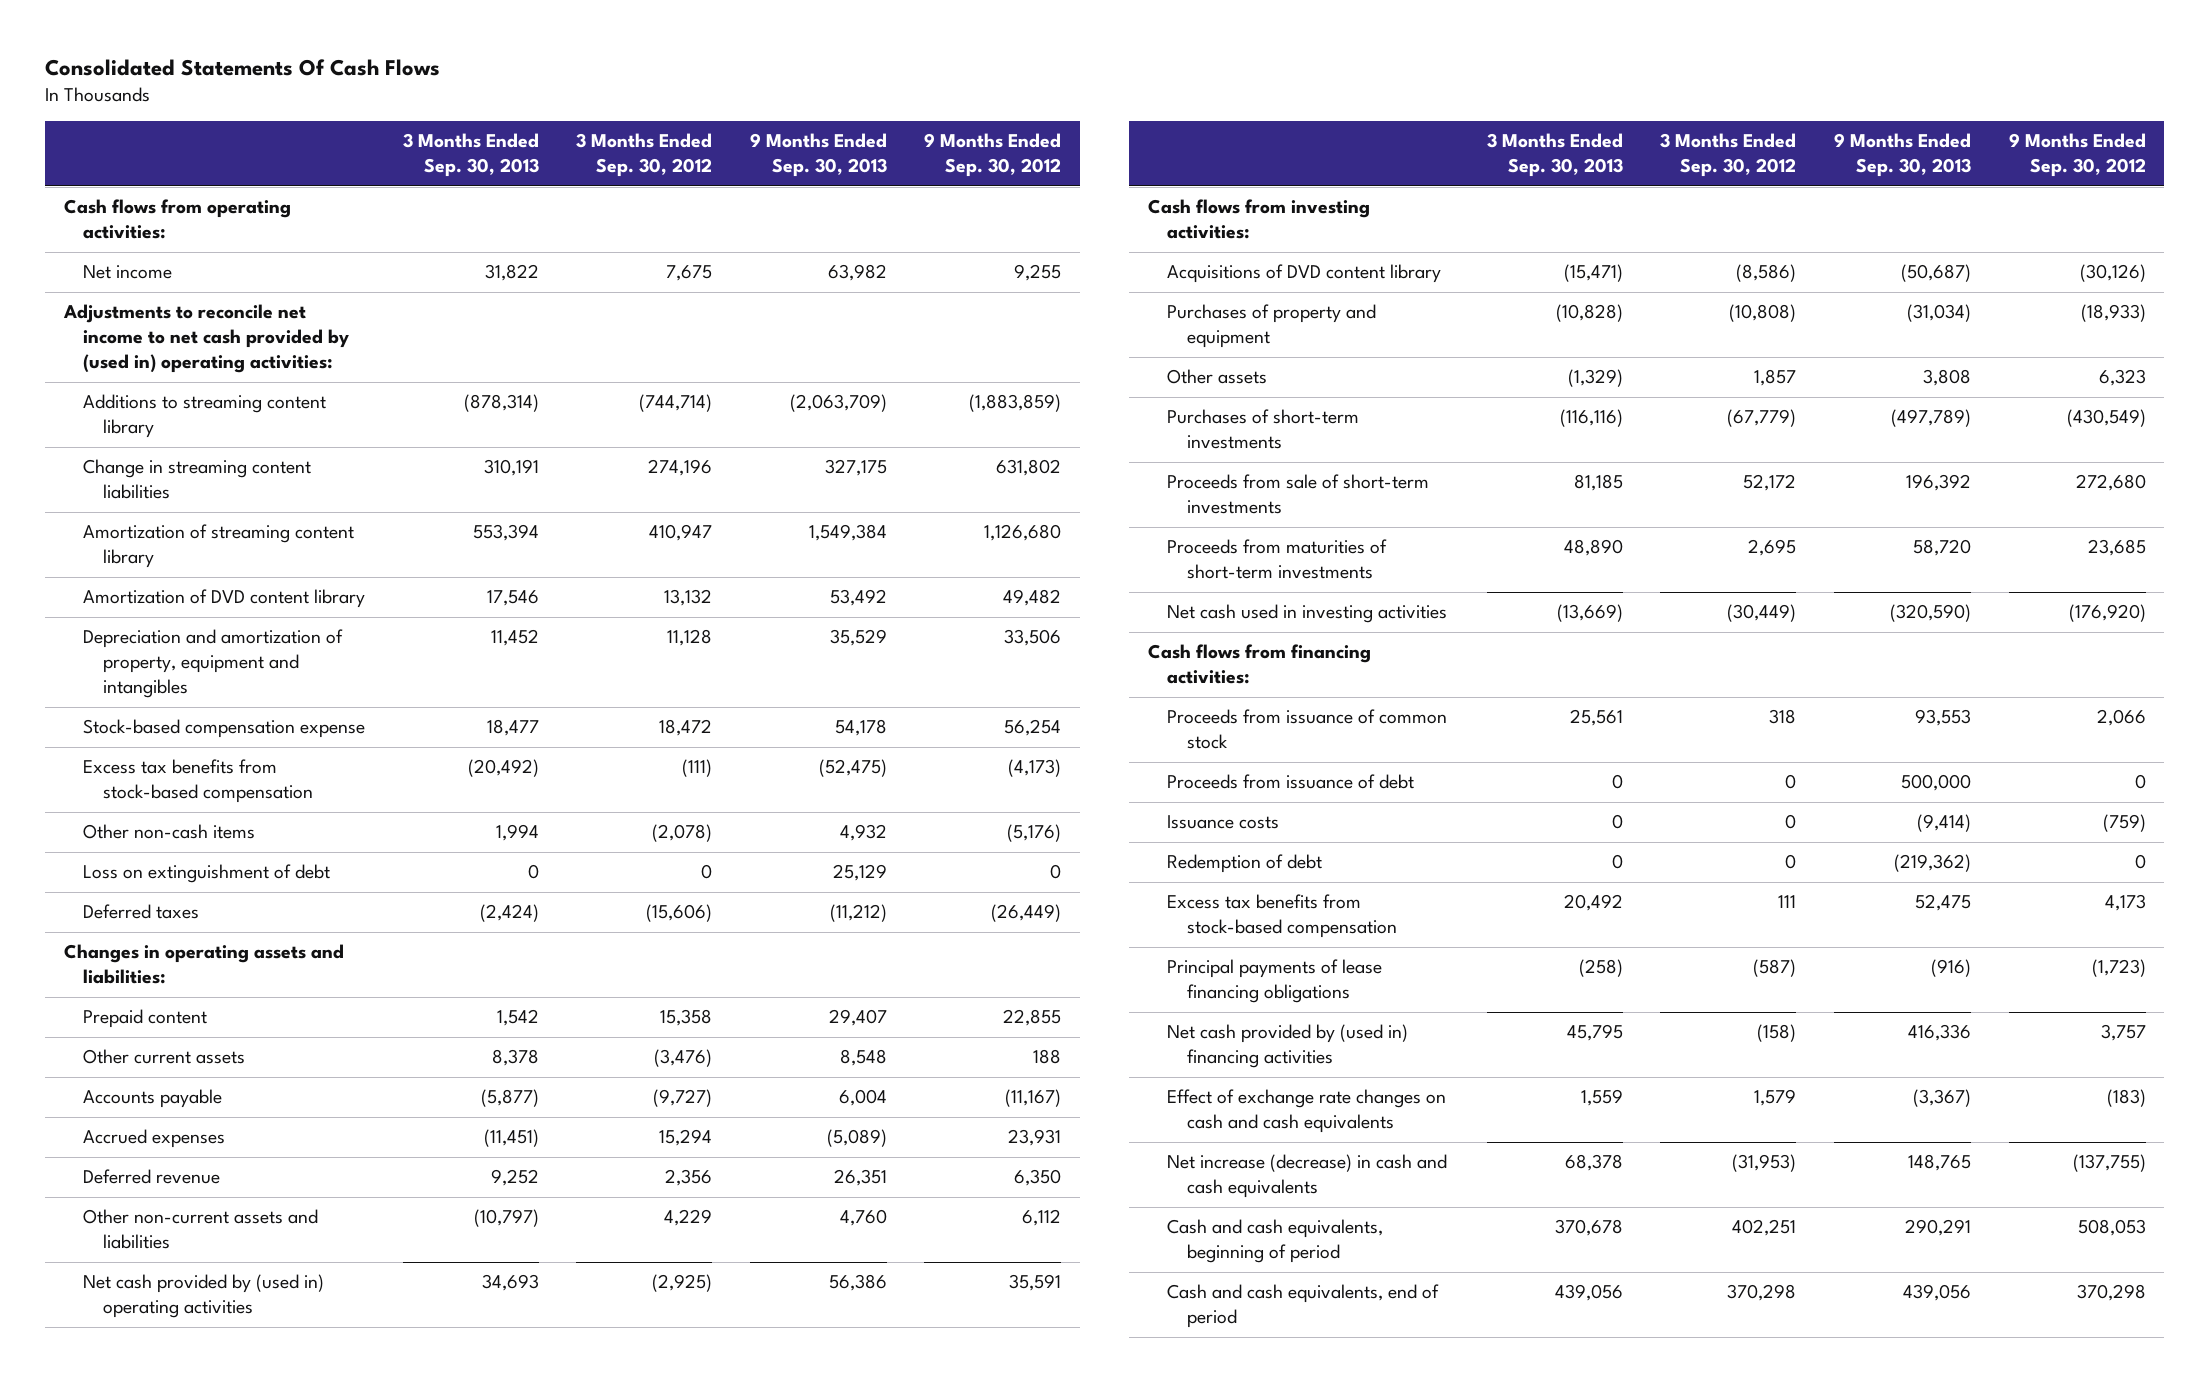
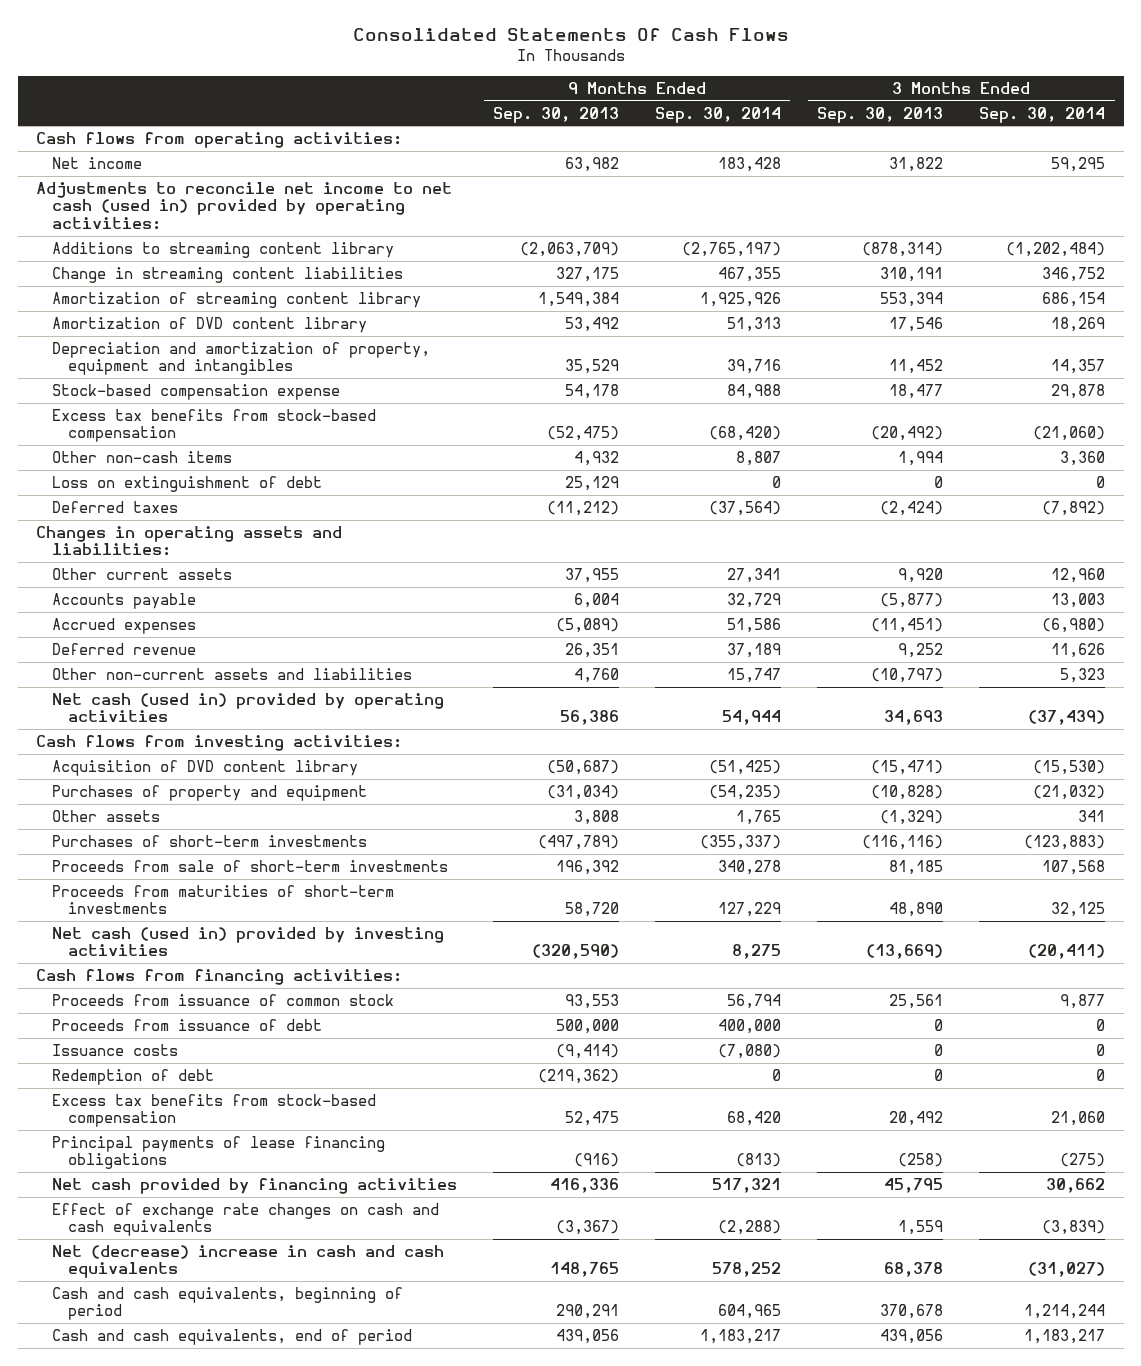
[576,133,713,178] 3 Months Ended Sep. 30, 2012 -> none
[924,133,1062,178] 9 Months Ended Sep. 30, 2012 -> none
none -> [655,106,782,123] Sep. 30, 2014
none -> [979,106,1106,123] Sep. 30, 2014
[62,304,350,374] Adjustments to reconcile net income to net cash provided by (used in) operating activities: -> [35,182,452,230] Adjustments to reconcile net income to net cash (used in) provided by operating activities:
[83,1009,208,1029] Prepaid content -> none
[491,1049,539,1067] 8,378 -> [898,568,944,584] 9,920
[839,1049,887,1067] 8,548 -> [564,568,619,584] 37,955
[83,1274,325,1319] Net cash provided by (used in) operating activities -> [51,693,444,723] Net cash (used in) provided by operating activities
[1167,264,1442,284] Acquisitions of DVD content library -> [51,760,358,777] Acquisition of DVD content library
[1167,604,1448,624] Net cash used in investing activities -> [51,927,444,957] Net cash (used in) provided by investing activities
[1167,1024,1409,1069] Net cash provided by (used in) financing activities -> [51,1178,457,1195] Net cash provided by financing activities
[1167,1154,1448,1199] Net increase (decrease) in cash and cash equivalents -> [51,1245,444,1279] Net (decrease) increase in cash and cash equivalents

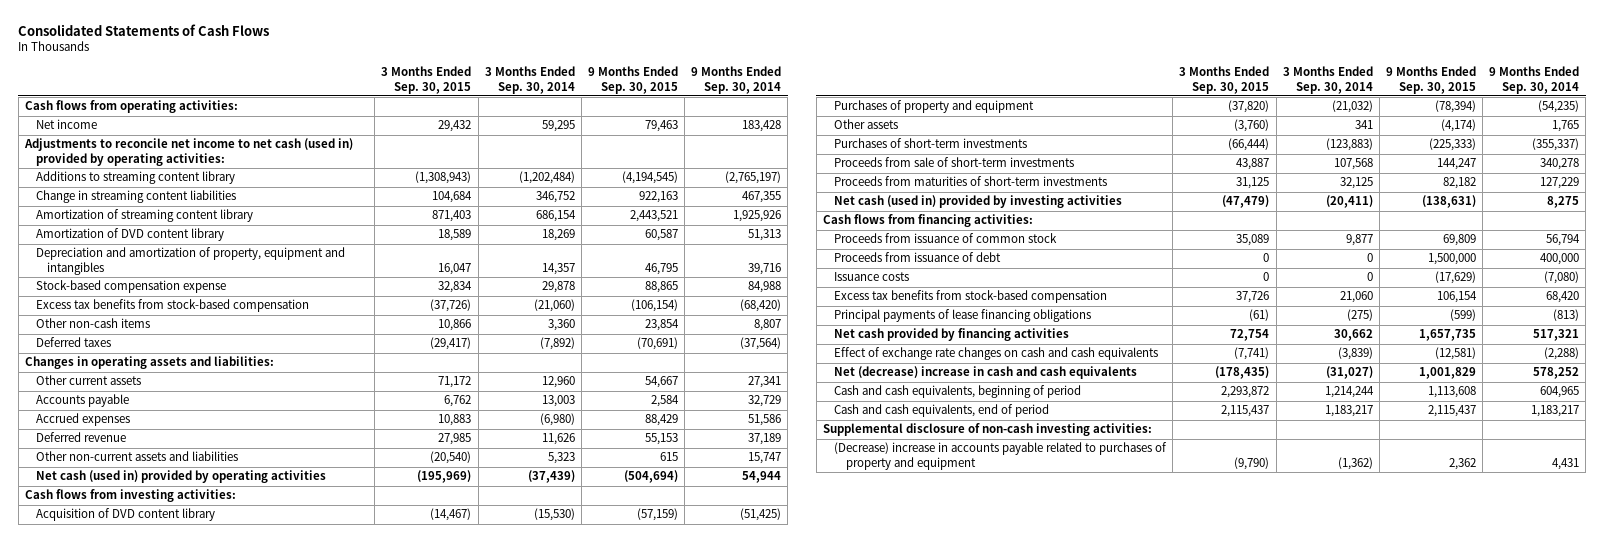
[352,27,789,41] Consolidated Statements Of Cash Flows -> [18,23,270,36] Consolidated Statements of Cash Flows
[492,106,619,123] Sep. 30, 2013 -> none
[817,106,944,123] Sep. 30, 2013 -> none
none -> [381,66,472,94] 3 Months Ended Sep. 30, 2015
none -> [587,66,678,94] 9 Months Ended Sep. 30, 2015
[51,476,322,493] Loss on extinguishment of debt -> none
[51,1069,214,1086] Redemption of debt -> none
none -> [822,423,1152,437] Supplemental disclosure of non-cash investing activities:
none -> [834,442,1168,471] (Decrease) increase in accounts payable related to purchases of property and equipment

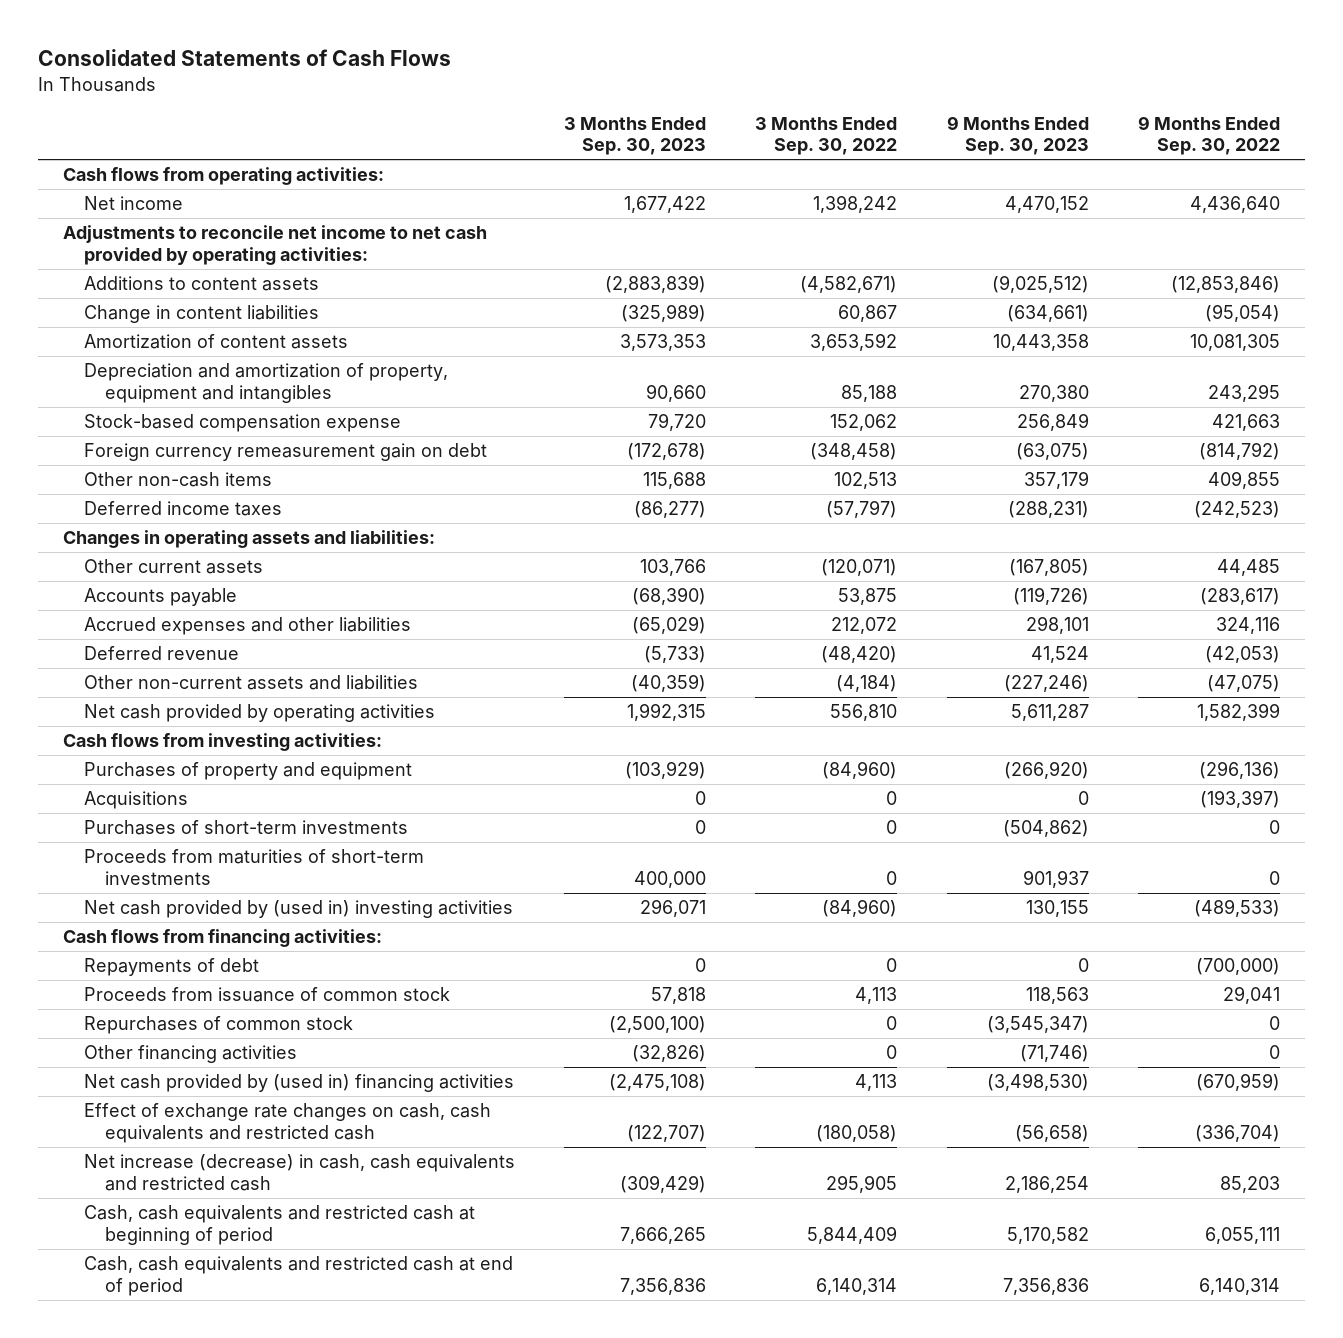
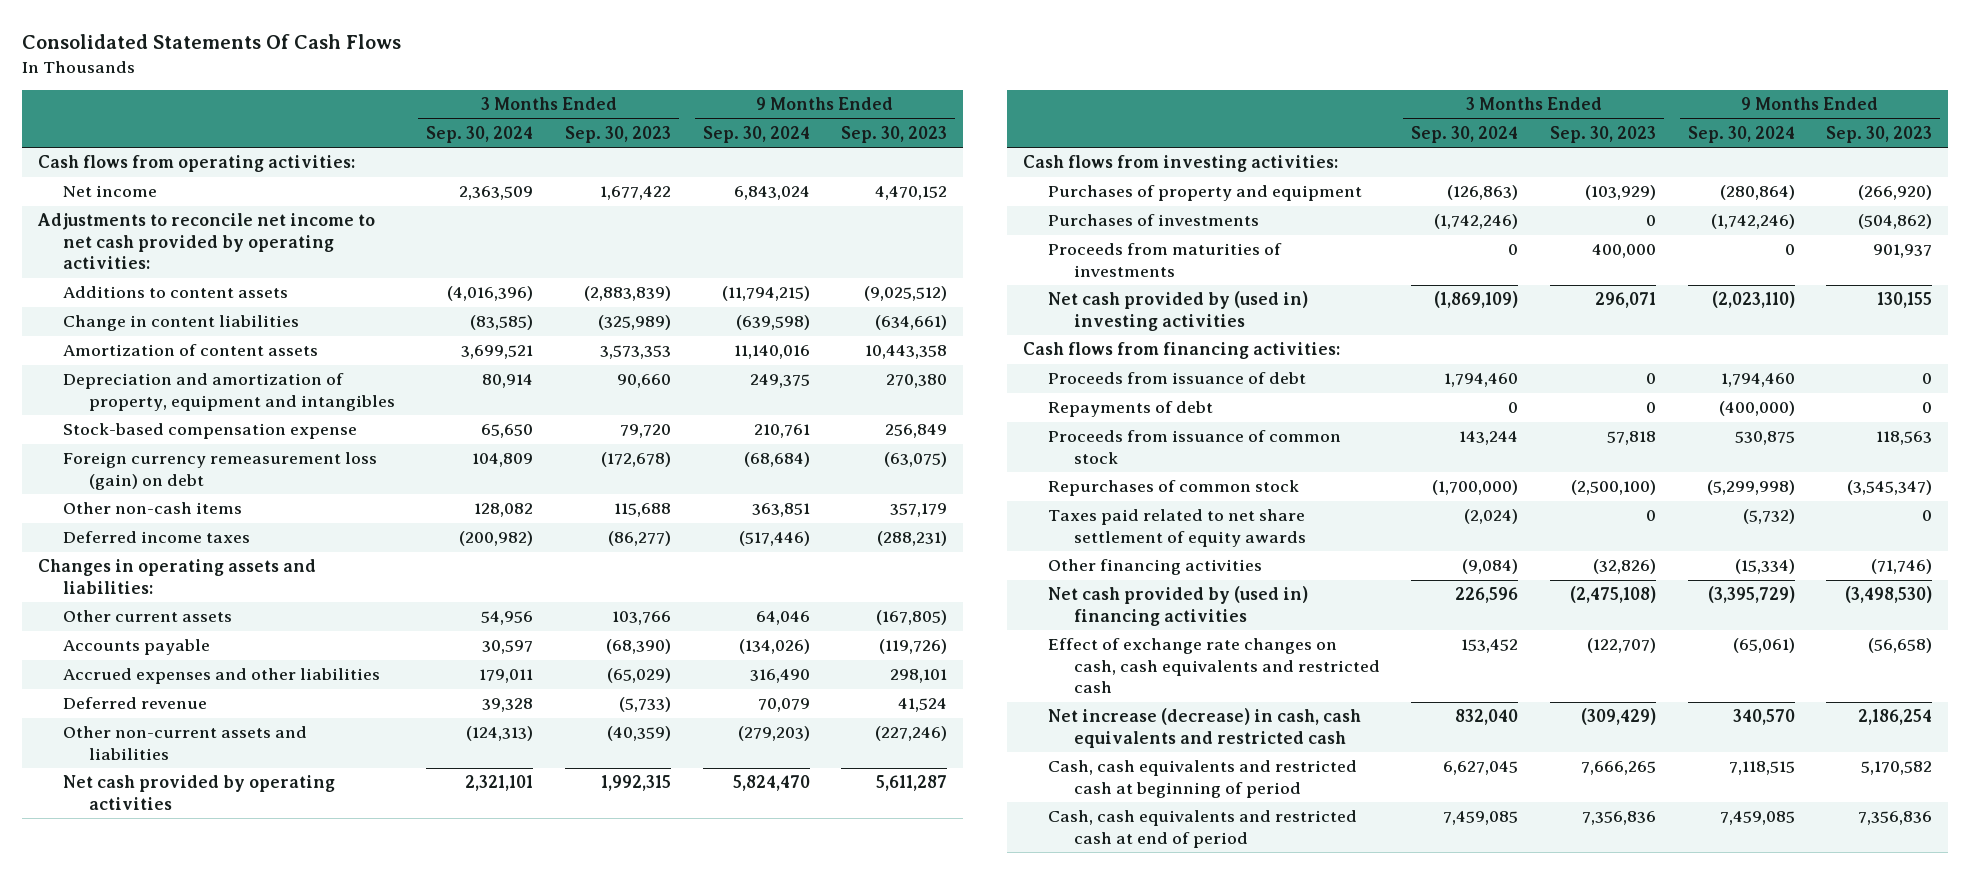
[38,49,452,67] Consolidated Statements of Cash Flows -> [21,33,401,49] Consolidated Statements Of Cash Flows
[755,117,898,156] 3 Months Ended Sep. 30, 2022 -> none
[1137,116,1280,156] 9 Months Ended Sep. 30, 2022 -> none
none -> [426,125,534,143] Sep. 30, 2024
none -> [702,125,810,143] Sep. 30, 2024
[84,443,488,462] Foreign currency remeasurement gain on debt -> [63,452,378,490] Foreign currency remeasurement loss (gain) on debt
[84,791,189,810] Acquisitions -> none
[84,820,409,836] Purchases of short-term investments -> [1048,214,1260,227] Purchases of investments
[84,849,425,885] Proceeds from maturities of short-term investments -> [1048,243,1283,277] Proceeds from maturities of investments
none -> [1048,372,1307,385] Proceeds from issuance of debt
none -> [1048,509,1306,547] Taxes paid related to net share settlement of equity awards

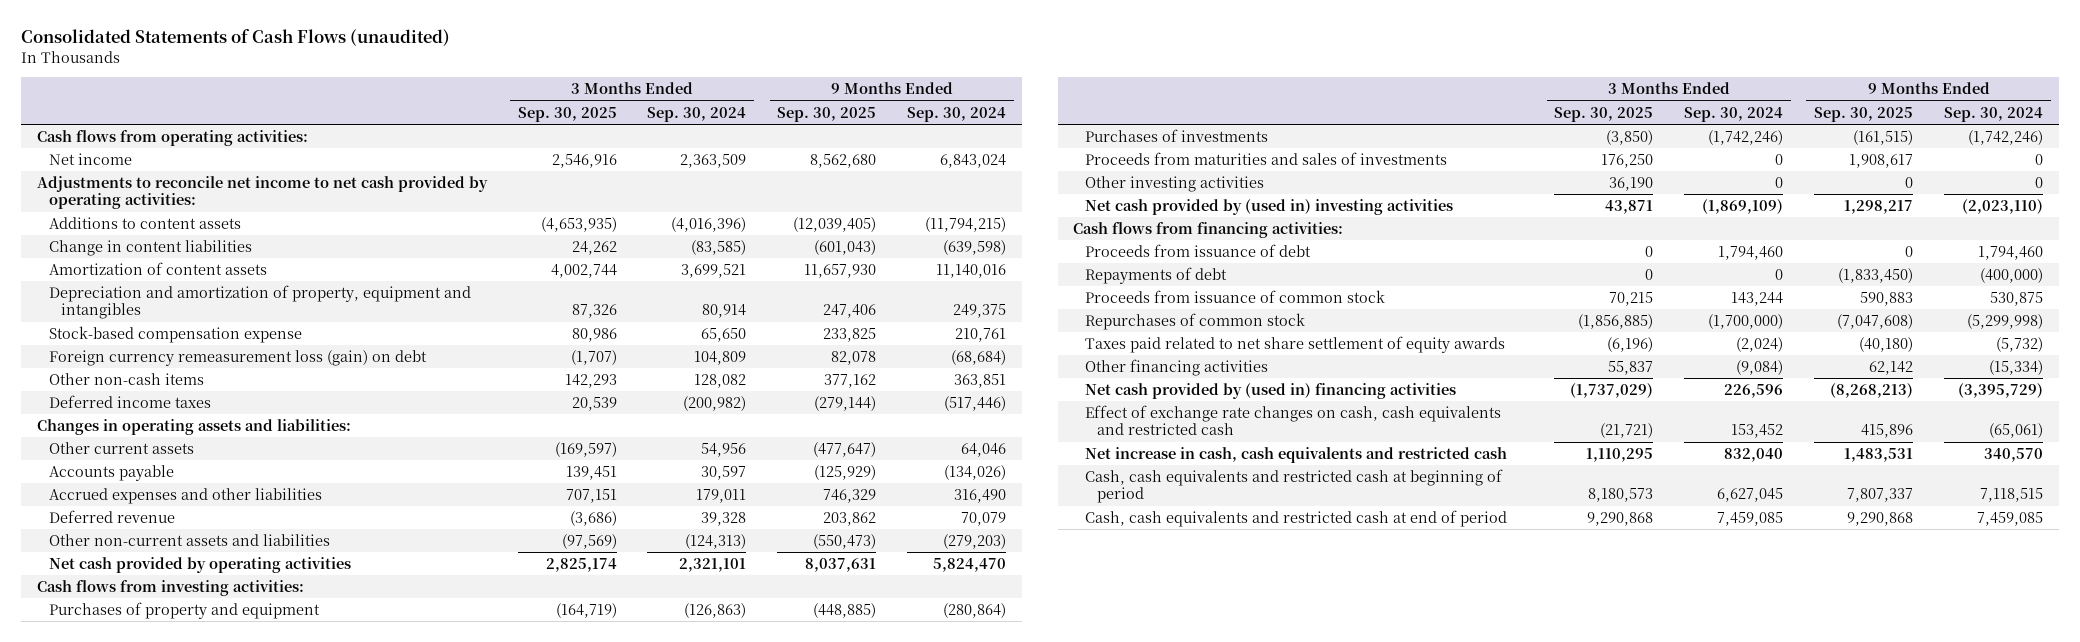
[21,33,401,49] Consolidated Statements Of Cash Flows -> [21,29,451,47] Consolidated Statements of Cash Flows (unaudited)
[565,125,672,143] Sep. 30, 2023 -> none
[841,125,948,143] Sep. 30, 2023 -> none
none -> [517,106,617,122] Sep. 30, 2025
none -> [777,106,877,122] Sep. 30, 2025
[1048,243,1283,277] Proceeds from maturities of investments -> [1085,151,1448,165] Proceeds from maturities and sales of investments
none -> [1085,175,1265,192] Other investing activities
[1048,708,1362,748] Net increase (decrease) in cash, cash equivalents and restricted cash -> [1085,446,1508,463] Net increase in cash, cash equivalents and restricted cash

